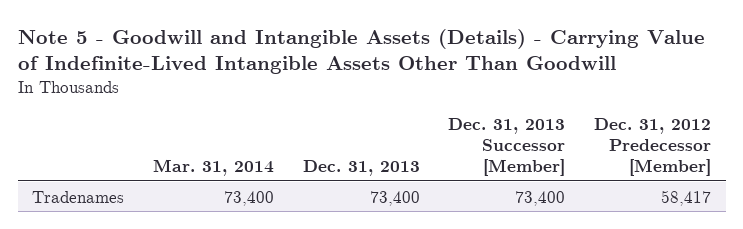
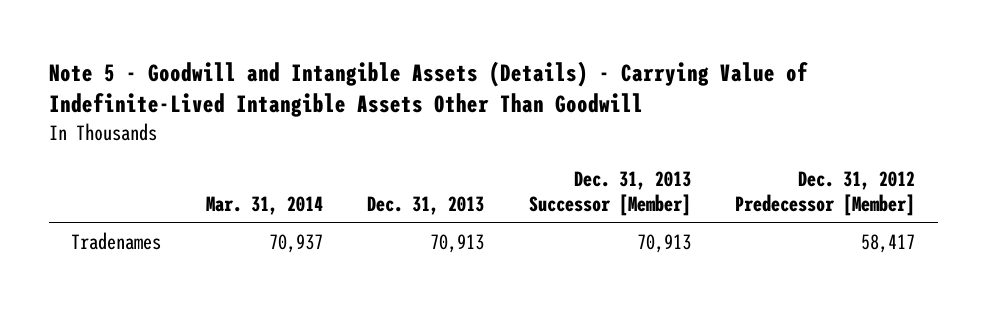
[223,190,274,206] 73,400 -> [268,233,323,253] 70,937
[369,190,420,206] 73,400 -> [430,233,485,253] 70,913
[515,190,566,206] 73,400 -> [636,233,691,253] 70,913

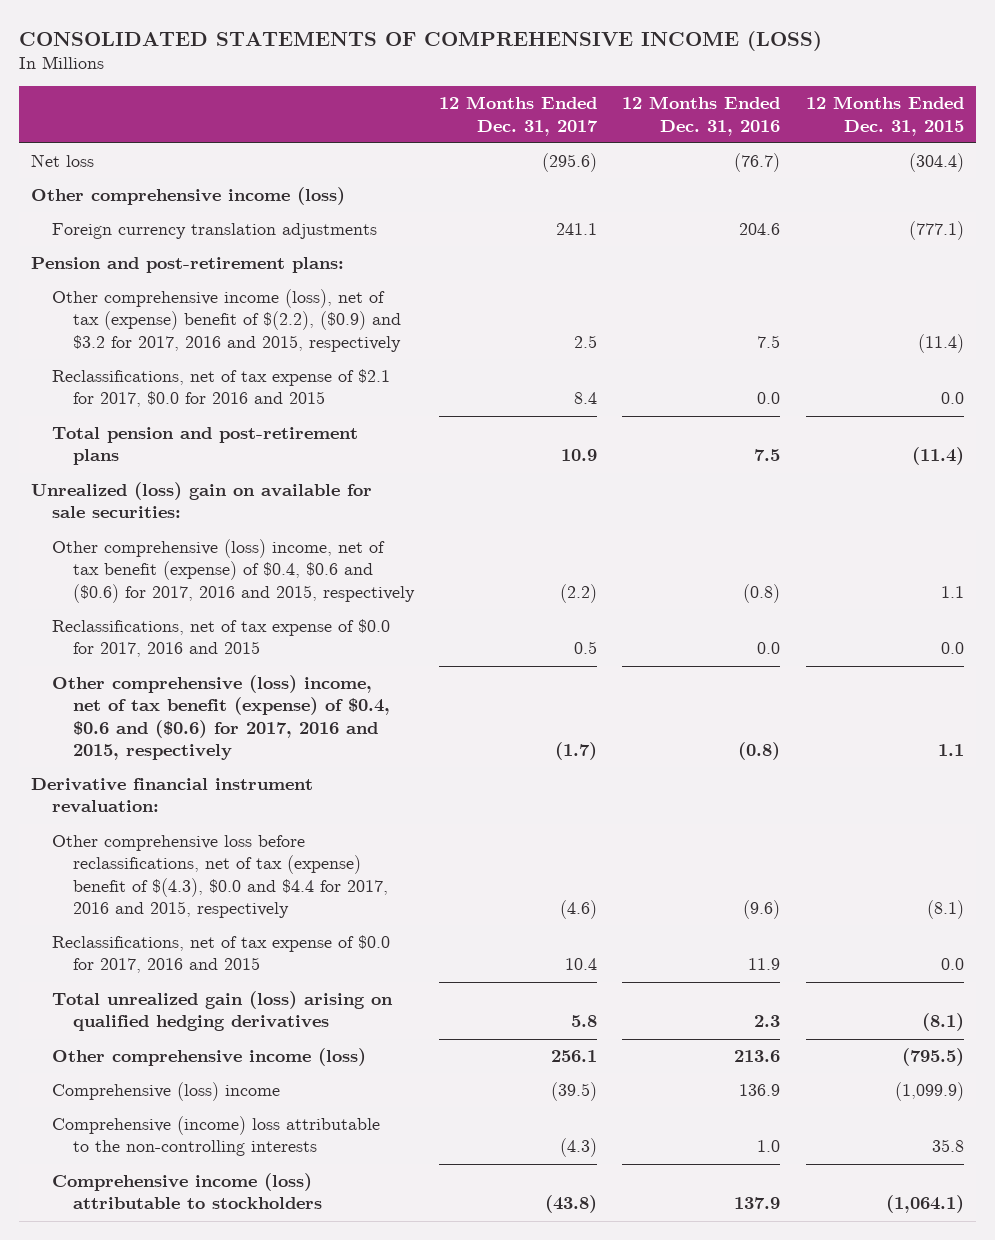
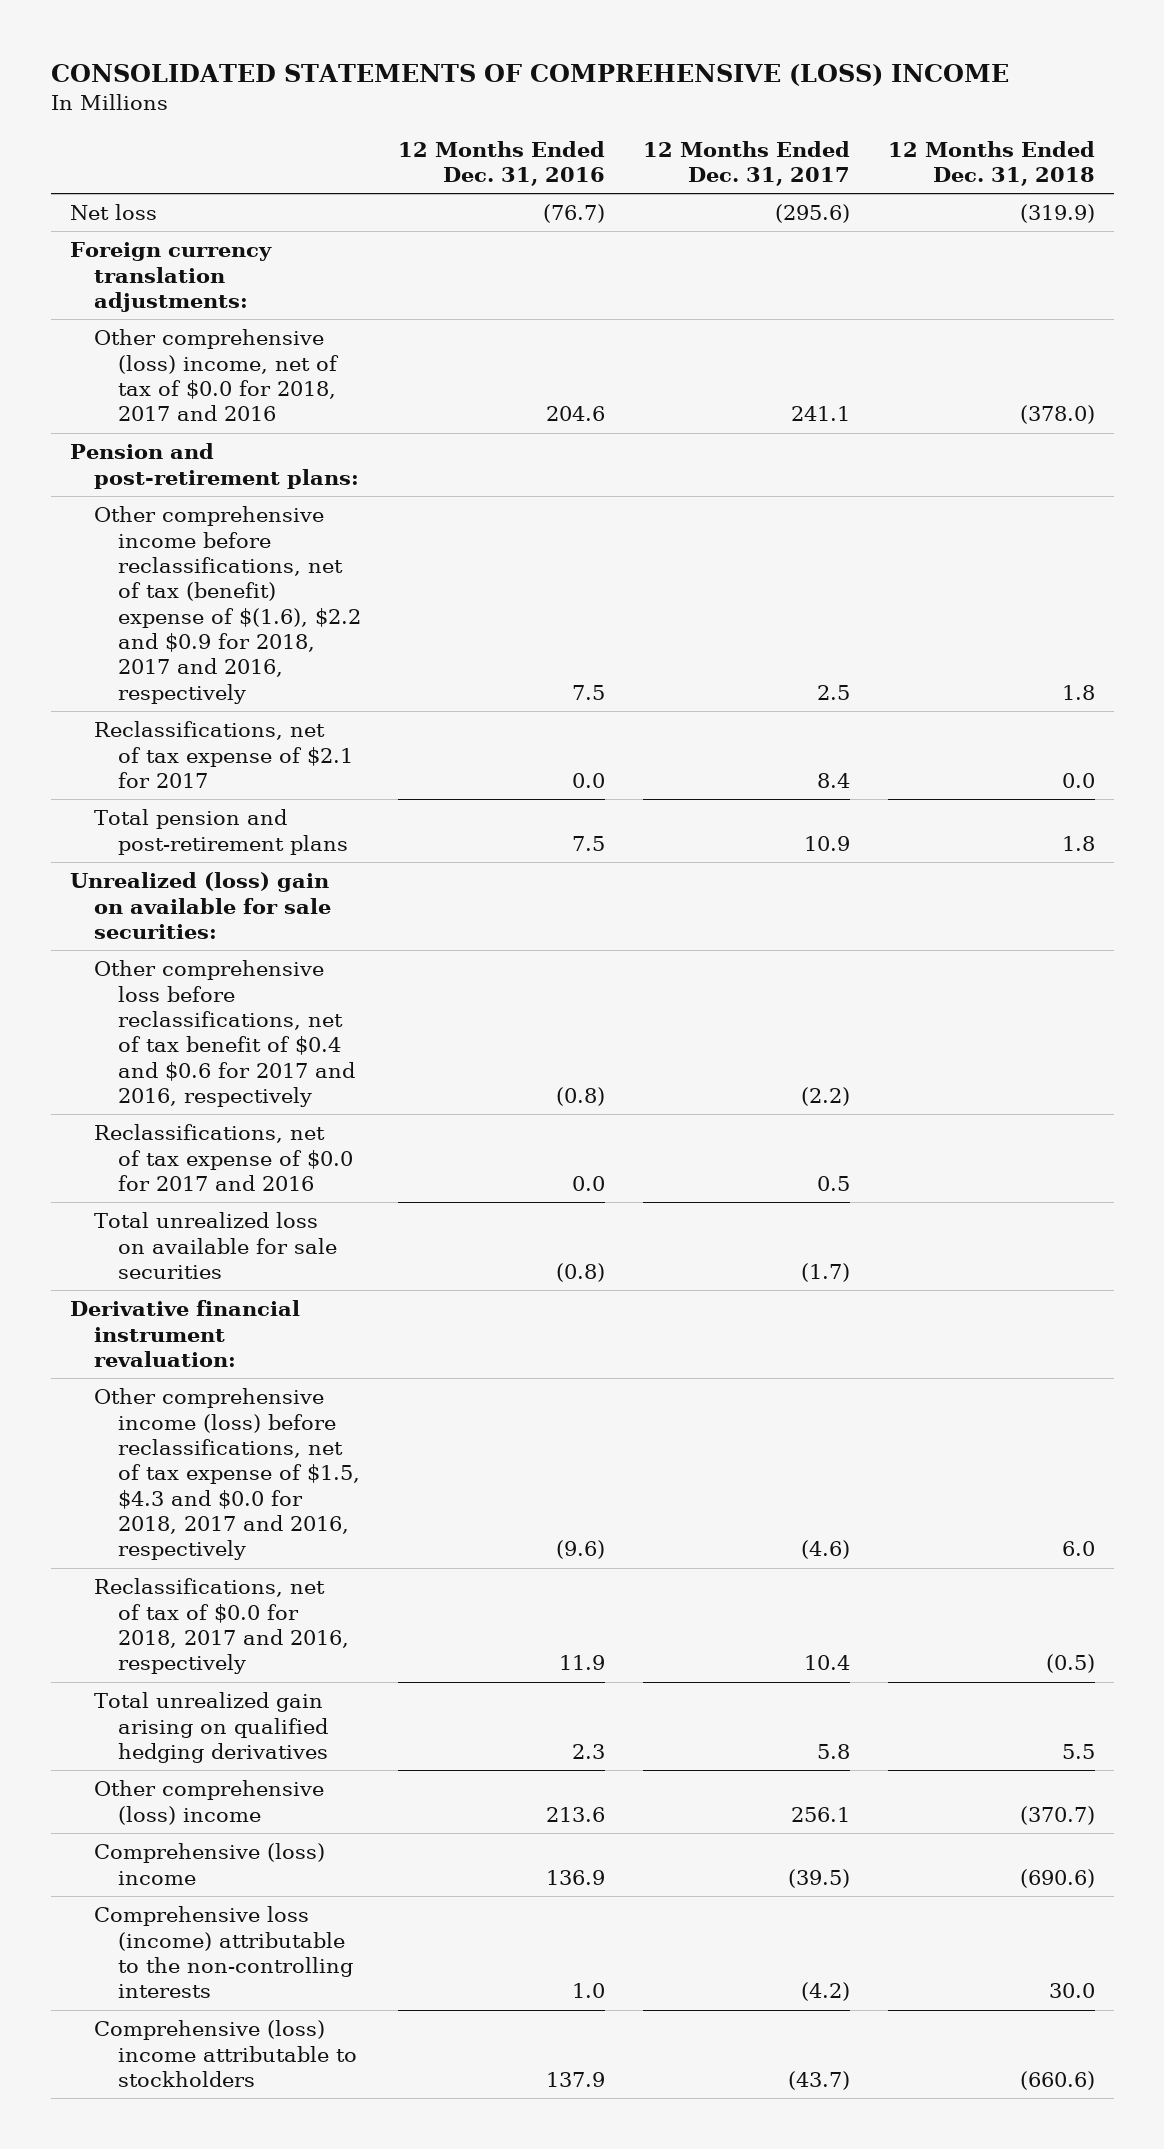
[18,30,822,51] CONSOLIDATED STATEMENTS OF COMPREHENSIVE INCOME (LOSS) -> [50,64,1009,87] CONSOLIDATED STATEMENTS OF COMPREHENSIVE (LOSS) INCOME
[805,96,964,136] 12 Months Ended Dec. 31, 2015 -> none
none -> [887,140,1095,186] 12 Months Ended Dec. 31, 2018
[31,187,346,206] Other comprehensive income (loss) -> none
none -> [69,242,272,312] Foreign currency translation adjustments:
[52,223,378,240] Foreign currency translation adjustments -> [93,329,339,422] Other comprehensive (loss) income, net of tax of $0.0 for 2018, 2017 and 2016
[52,289,401,352] Other comprehensive income (loss), net of tax (expense) benefit of $(2.2), ($0.9) and $3.2 for 2017, 2016 and 2015, respectively -> [93,506,361,704] Other comprehensive income before reclassifications, net of tax (benefit) expense of $(1.6), $2.2 and $0.9 for 2018, 2017 and 2016, respectively
[52,369,391,408] Reclassifications, net of tax expense of $2.1 for 2017, $0.0 for 2016 and 2015 -> [93,721,353,788] Reclassifications, net of tax expense of $2.1 for 2017
[52,539,415,603] Other comprehensive (loss) income, net of tax benefit (expense) of $0.4, $0.6 and ($0.6) for 2017, 2016 and 2015, respectively -> [93,960,355,1107] Other comprehensive loss before reclassifications, net of tax benefit of $0.4 and $0.6 for 2017 and 2016, respectively
[52,619,391,658] Reclassifications, net of tax expense of $0.0 for 2017, 2016 and 2015 -> [93,1124,353,1191] Reclassifications, net of tax expense of $0.0 for 2017 and 2016
[52,675,390,761] Other comprehensive (loss) income, net of tax benefit (expense) of $0.4, $0.6 and ($0.6) for 2017, 2016 and 2015, respectively -> [93,1212,337,1279] Total unrealized loss on available for sale securities
[52,835,388,919] Other comprehensive loss before reclassifications, net of tax (expense) benefit of $(4.3), $0.0 and $4.4 for 2017, 2016 and 2015, respectively -> [93,1388,360,1561] Other comprehensive income (loss) before reclassifications, net of tax expense of $1.5, $4.3 and $0.0 for 2018, 2017 and 2016, respectively
[52,935,391,974] Reclassifications, net of tax expense of $0.0 for 2017, 2016 and 2015 -> [93,1578,349,1675] Reclassifications, net of tax of $0.0 for 2018, 2017 and 2016, respectively
[52,991,394,1032] Total unrealized gain (loss) arising on qualified hedging derivatives -> [93,1692,328,1763] Total unrealized gain arising on qualified hedging derivatives
[52,1048,367,1067] Other comprehensive income (loss) -> [93,1780,324,1825] Other comprehensive (loss) income
[52,1116,381,1157] Comprehensive (income) loss attributable to the non-controlling interests -> [93,1906,353,1999] Comprehensive loss (income) attributable to the non-controlling interests
[559,1138,597,1158] (4.3) -> [801,1982,851,2002] (4.2)
[52,1173,322,1210] Comprehensive income (loss) attributable to stockholders -> [93,2020,357,2087] Comprehensive (loss) income attributable to stockholders
[544,1195,597,1214] (43.8) -> [788,2070,851,2090] (43.7)

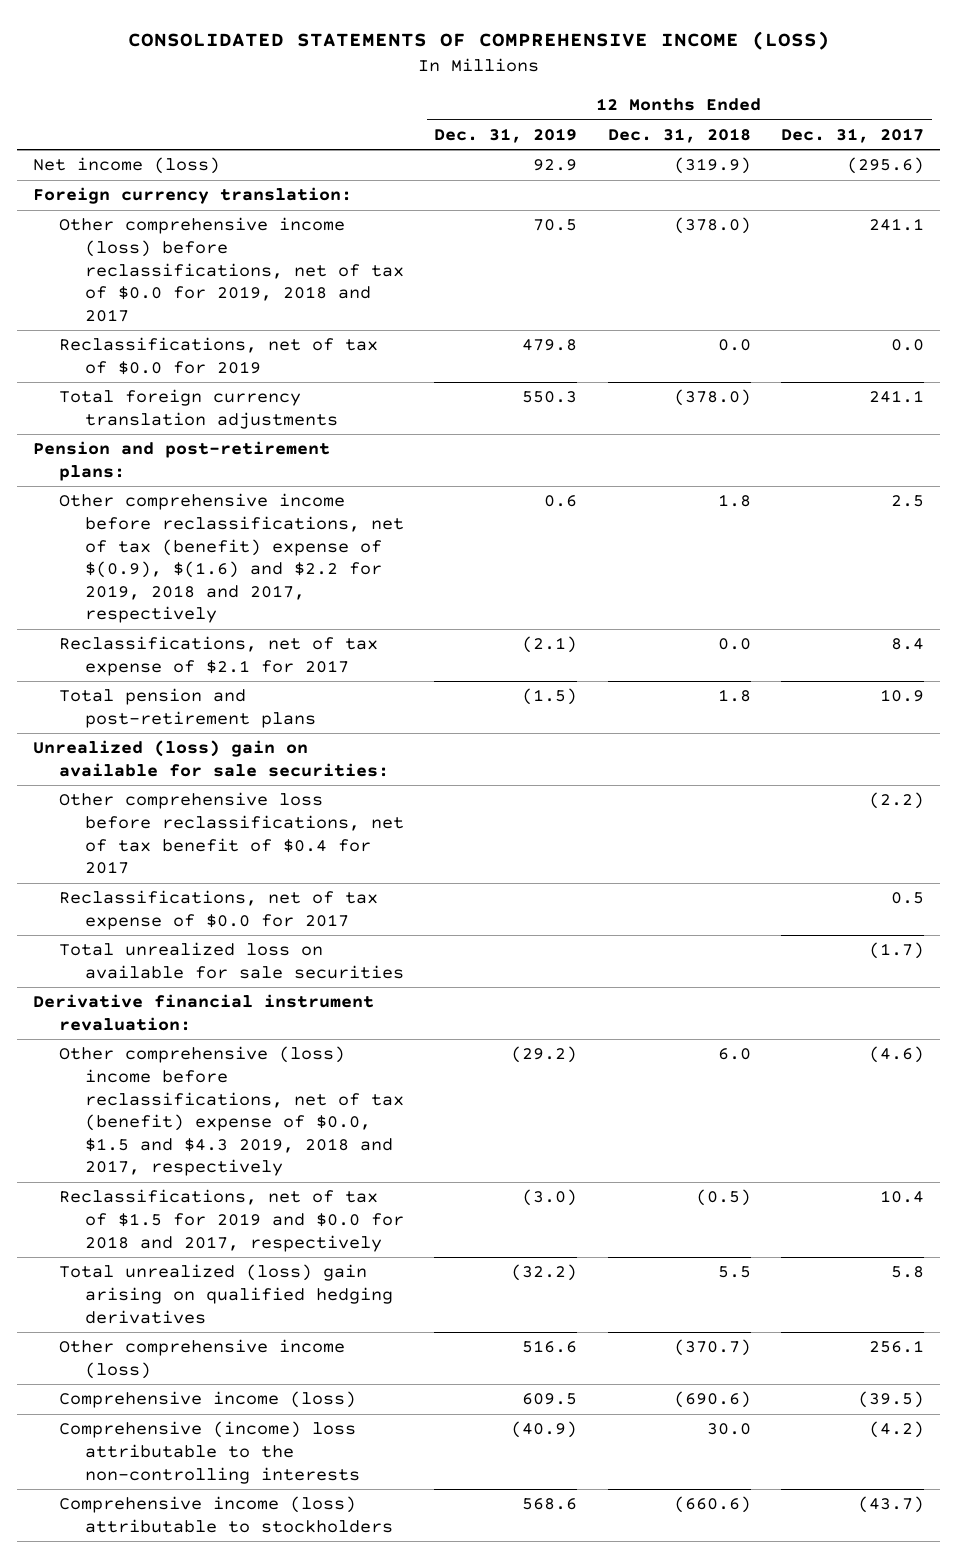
[50,64,1009,87] CONSOLIDATED STATEMENTS OF COMPREHENSIVE (LOSS) INCOME -> [127,31,830,51] CONSOLIDATED STATEMENTS OF COMPREHENSIVE INCOME (LOSS)
[398,140,606,186] 12 Months Ended Dec. 31, 2016 -> none
none -> [434,127,578,143] Dec. 31, 2019
[69,204,157,221] Net loss -> [32,157,220,175] Net income (loss)
[69,242,272,312] Foreign currency translation adjustments: -> [32,187,352,205] Foreign currency translation:
[93,329,339,422] Other comprehensive (loss) income, net of tax of $0.0 for 2018, 2017 and 2016 -> [58,217,404,322] Other comprehensive income (loss) before reclassifications, net of tax of $0.0 for 2019, 2018 and 2017
none -> [58,337,378,375] Reclassifications, net of tax of $0.0 for 2019
none -> [58,389,338,429] Total foreign currency translation adjustments
[93,506,361,704] Other comprehensive income before reclassifications, net of tax (benefit) expense of $(1.6), $2.2 and $0.9 for 2018, 2017 and 2016, respectively -> [58,493,404,624] Other comprehensive income before reclassifications, net of tax (benefit) expense of $(0.9), $(1.6) and $2.2 for 2019, 2018 and 2017, respectively
[93,960,355,1107] Other comprehensive loss before reclassifications, net of tax benefit of $0.4 and $0.6 for 2017 and 2016, respectively -> [58,792,404,875] Other comprehensive loss before reclassifications, net of tax benefit of $0.4 for 2017
[93,1124,353,1191] Reclassifications, net of tax expense of $0.0 for 2017 and 2016 -> [58,890,378,930] Reclassifications, net of tax expense of $0.0 for 2017
[93,1388,360,1561] Other comprehensive income (loss) before reclassifications, net of tax expense of $1.5, $4.3 and $0.0 for 2018, 2017 and 2016, respectively -> [58,1046,404,1177] Other comprehensive (loss) income before reclassifications, net of tax (benefit) expense of $0.0, $1.5 and $4.3 2019, 2018 and 2017, respectively
[93,1578,349,1675] Reclassifications, net of tax of $0.0 for 2018, 2017 and 2016, respectively -> [58,1189,404,1252] Reclassifications, net of tax of $1.5 for 2019 and $0.0 for 2018 and 2017, respectively
[93,1692,328,1763] Total unrealized gain arising on qualified hedging derivatives -> [58,1264,393,1324] Total unrealized (loss) gain arising on qualified hedging derivatives
[93,1780,324,1825] Other comprehensive (loss) income -> [58,1339,345,1379] Other comprehensive income (loss)
[93,1843,325,1885] Comprehensive (loss) income -> [58,1391,356,1409] Comprehensive income (loss)
[93,1906,353,1999] Comprehensive loss (income) attributable to the non-controlling interests -> [58,1421,360,1484] Comprehensive (income) loss attributable to the non-controlling interests
[93,2020,357,2087] Comprehensive (loss) income attributable to stockholders -> [58,1496,393,1533] Comprehensive income (loss) attributable to stockholders

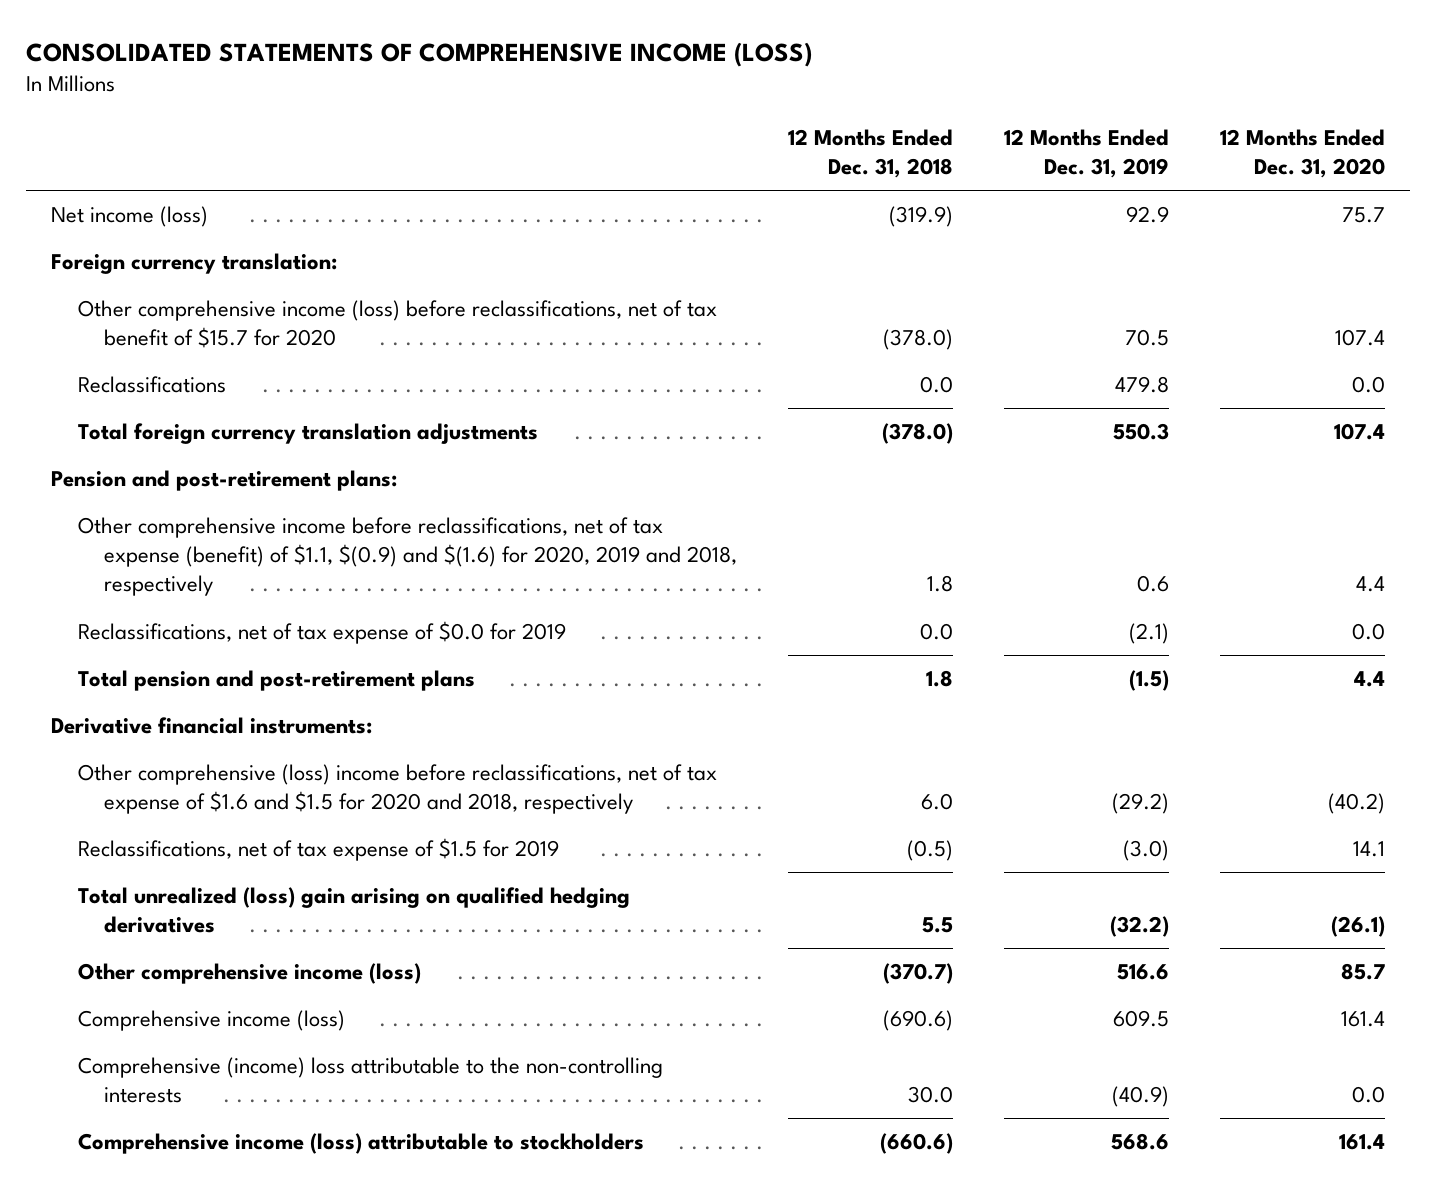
[781,127,925,143] Dec. 31, 2017 -> none
none -> [1219,128,1385,179] 12 Months Ended Dec. 31, 2020
[58,217,404,322] Other comprehensive income (loss) before reclassifications, net of tax of $0.0 for 2019, 2018 and 2017 -> [77,300,717,349] Other comprehensive income (loss) before reclassifications, net of tax benefit of $15.7 for 2020
[58,337,378,375] Reclassifications, net of tax of $0.0 for 2019 -> [77,376,226,394] Reclassifications
[58,493,404,624] Other comprehensive income before reclassifications, net of tax (benefit) expense of $(0.9), $(1.6) and $2.2 for 2019, 2018 and 2017, respectively -> [77,517,738,597] Other comprehensive income before reclassifications, net of tax expense (benefit) of $1.1, $(0.9) and $(1.6) for 2020, 2019 and 2018, respectively
[58,636,378,676] Reclassifications, net of tax expense of $2.1 for 2017 -> [77,621,566,645] Reclassifications, net of tax expense of $0.0 for 2019
[32,740,389,777] Unrealized (loss) gain on available for sale securities: -> none
[58,792,404,875] Other comprehensive loss before reclassifications, net of tax benefit of $0.4 for 2017 -> none
[58,890,378,930] Reclassifications, net of tax expense of $0.0 for 2017 -> none
[58,942,404,979] Total unrealized loss on available for sale securities -> none
[32,994,374,1031] Derivative financial instrument revaluation: -> [50,717,372,735] Derivative financial instruments:
[58,1046,404,1177] Other comprehensive (loss) income before reclassifications, net of tax (benefit) expense of $0.0, $1.5 and $4.3 2019, 2018 and 2017, respectively -> [77,764,717,815] Other comprehensive (loss) income before reclassifications, net of tax expense of $1.6 and $1.5 for 2020 and 2018, respectively
[58,1189,404,1252] Reclassifications, net of tax of $1.5 for 2019 and $0.0 for 2018 and 2017, respectively -> [77,838,559,862] Reclassifications, net of tax expense of $1.5 for 2019

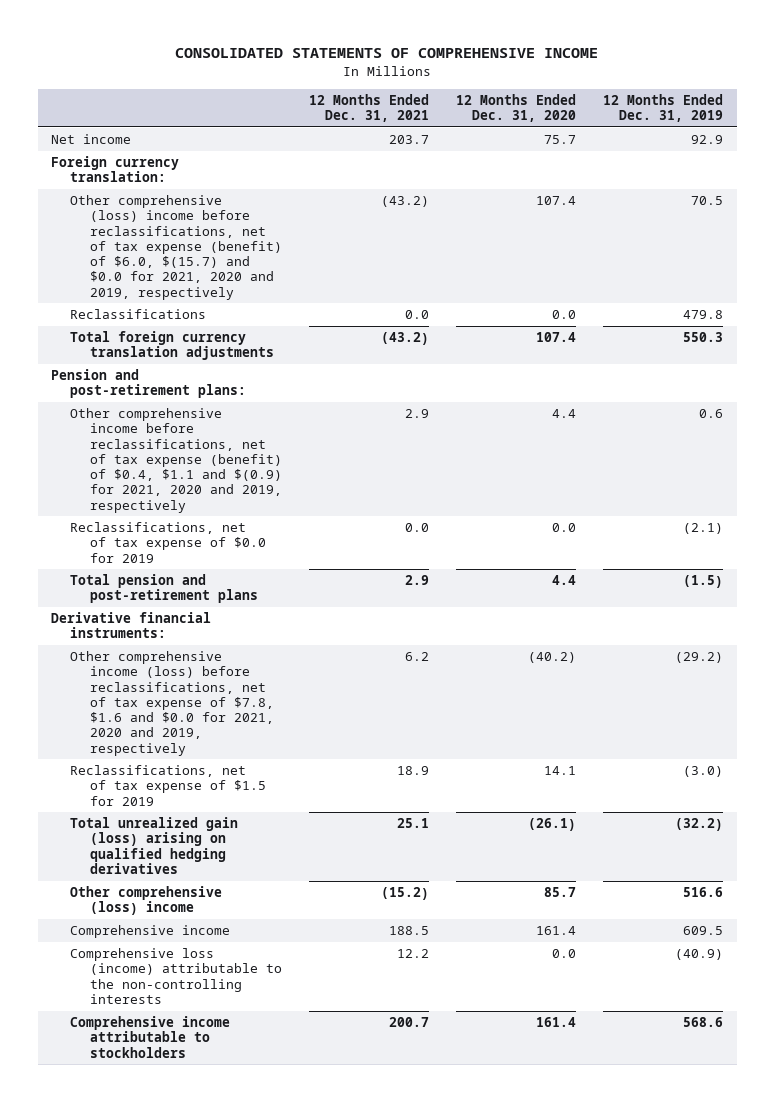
[25,41,812,67] CONSOLIDATED STATEMENTS OF COMPREHENSIVE INCOME (LOSS) -> [175,47,599,58] CONSOLIDATED STATEMENTS OF COMPREHENSIVE INCOME
[788,128,954,179] 12 Months Ended Dec. 31, 2018 -> none
none -> [308,93,429,123] 12 Months Ended Dec. 31, 2021
[50,206,208,228] Net income (loss) -> [51,134,132,145] Net income
[77,300,717,349] Other comprehensive income (loss) before reclassifications, net of tax benefit of $15.7 for 2020 -> [70,195,282,300] Other comprehensive (loss) income before reclassifications, net of tax expense (benefit) of $6.0, $(15.7) and $0.0 for 2021, 2020 and 2019, respectively
[77,517,738,597] Other comprehensive income before reclassifications, net of tax expense (benefit) of $1.1, $(0.9) and $(1.6) for 2020, 2019 and 2018, respectively -> [70,408,282,513] Other comprehensive income before reclassifications, net of tax expense (benefit) of $0.4, $1.1 and $(0.9) for 2021, 2020 and 2019, respectively
[77,764,717,815] Other comprehensive (loss) income before reclassifications, net of tax expense of $1.6 and $1.5 for 2020 and 2018, respectively -> [70,651,274,756] Other comprehensive income (loss) before reclassifications, net of tax expense of $7.8, $1.6 and $0.0 for 2021, 2020 and 2019, respectively
[77,887,630,934] Total unrealized (loss) gain arising on qualified hedging derivatives -> [70,817,239,874] Total unrealized gain (loss) arising on qualified hedging derivatives
[77,963,421,985] Other comprehensive income (loss) -> [70,886,223,916] Other comprehensive (loss) income
[77,1010,345,1032] Comprehensive income (loss) -> [70,925,231,939] Comprehensive income
[77,1057,663,1104] Comprehensive (income) loss attributable to the non-controlling interests -> [70,948,282,1004] Comprehensive loss (income) attributable to the non-controlling interests
[77,1133,644,1155] Comprehensive income (loss) attributable to stockholders -> [70,1016,231,1058] Comprehensive income attributable to stockholders

